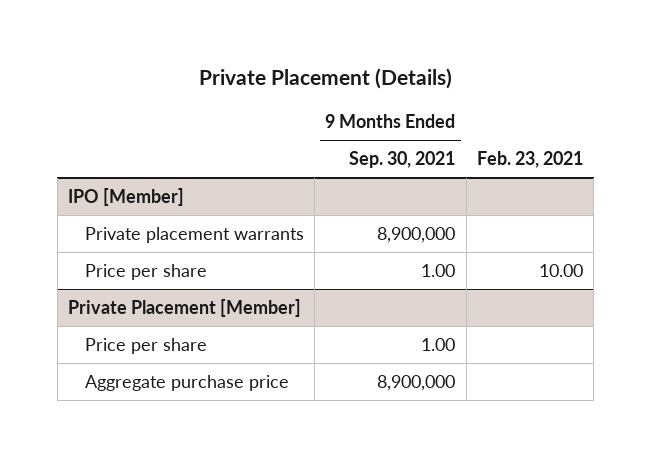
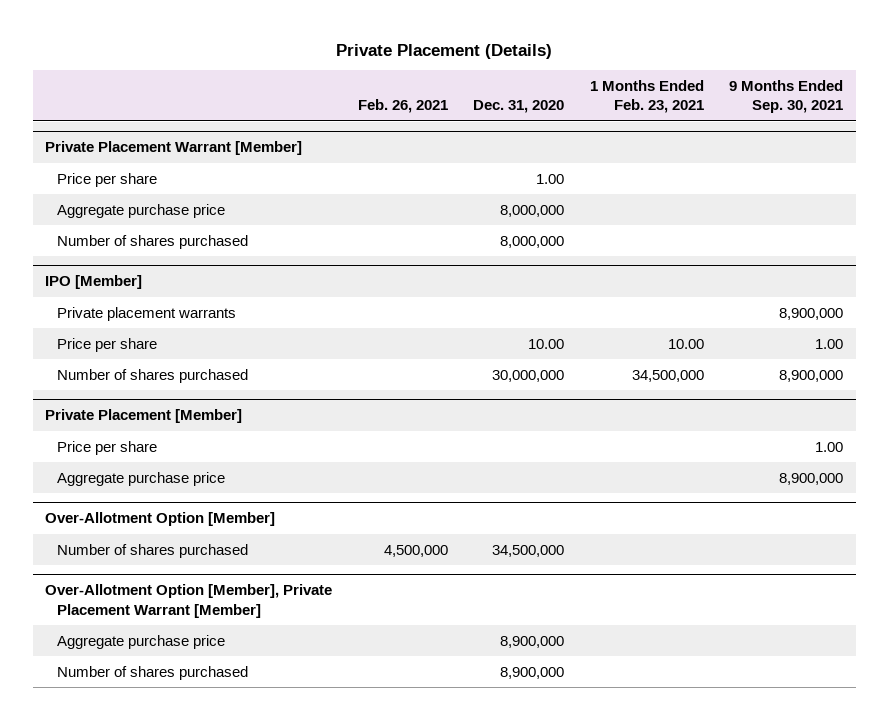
[476,151,583,169] Feb. 23, 2021 -> none
none -> [357,99,448,114] Feb. 26, 2021
none -> [473,100,565,114] Dec. 31, 2020
none -> [589,80,704,114] 1 Months Ended Feb. 23, 2021
none -> [45,141,303,156] Private Placement Warrant [Member]
none -> [57,172,158,187] Price per share
none -> [57,203,226,218] Aggregate purchase price
none -> [57,234,249,249] Number of shares purchased
none -> [57,368,249,383] Number of shares purchased
none -> [45,512,276,527] Over-Allotment Option [Member]
none -> [57,543,249,558] Number of shares purchased
none -> [45,584,333,618] Over-Allotment Option [Member], Private Placement Warrant [Member]
none -> [57,634,226,649] Aggregate purchase price
none -> [57,665,249,680] Number of shares purchased

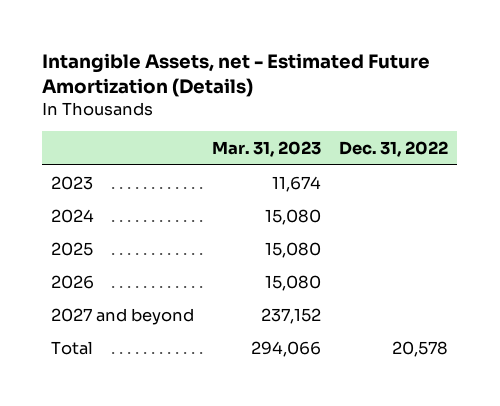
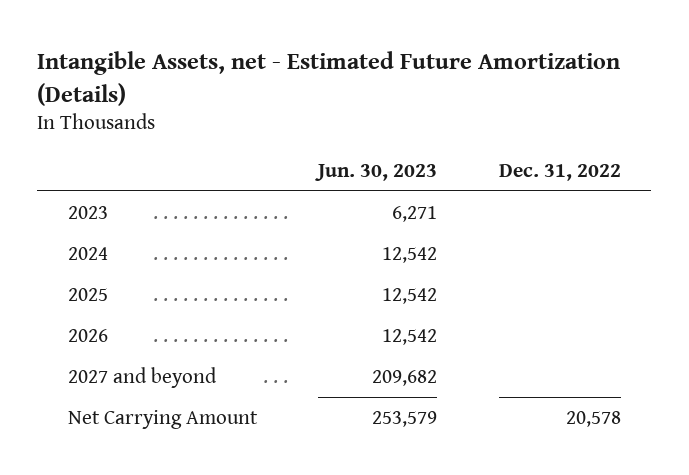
[212,140,322,157] Mar. 31, 2023 -> none
none -> [315,163,438,181] Jun. 30, 2023
[51,340,94,355] Total -> [68,409,259,429] Net Carrying Amount

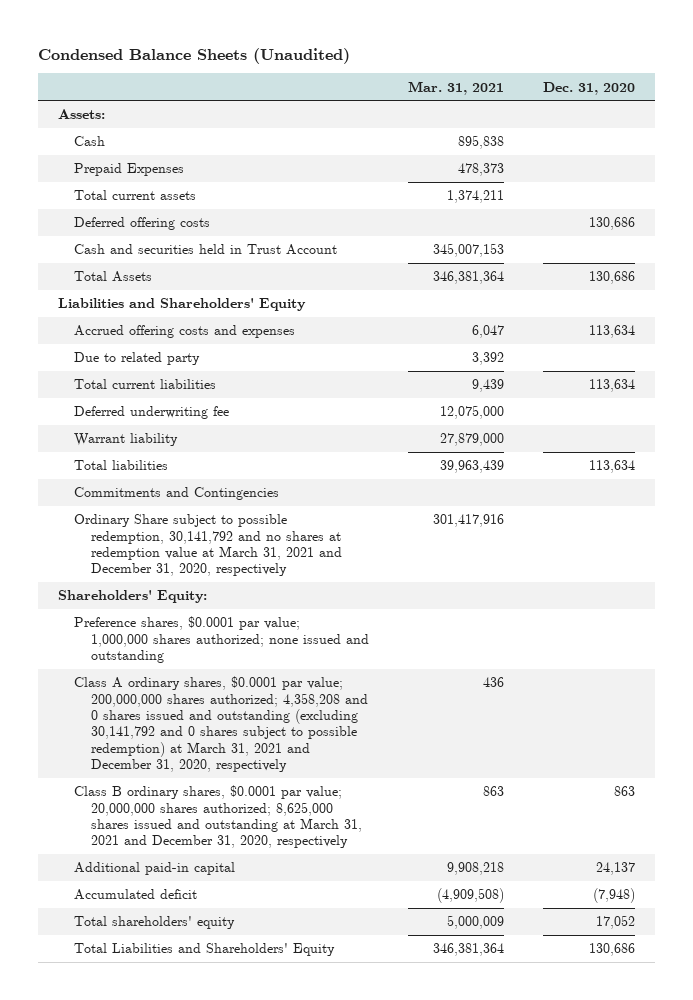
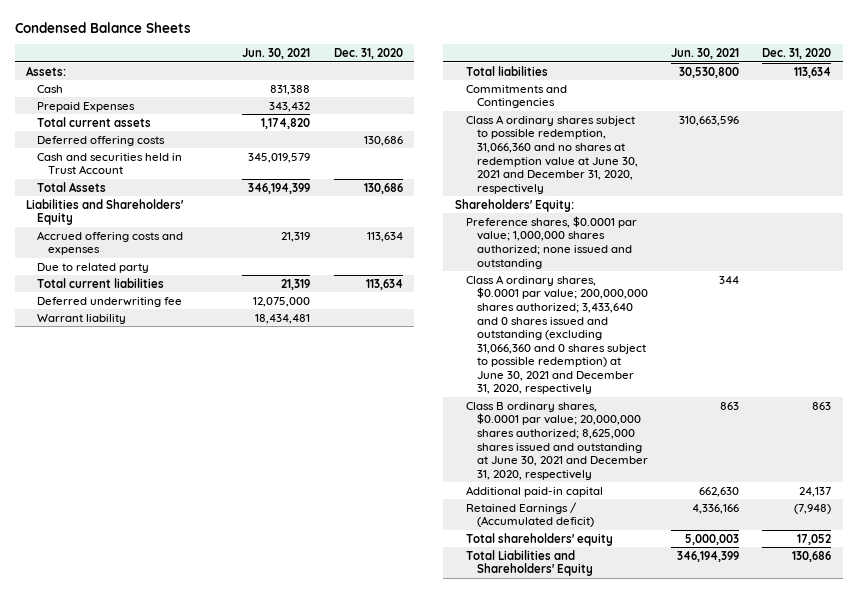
[38,47,351,64] Condensed Balance Sheets (Unaudited) -> [14,21,191,33] Condensed Balance Sheets
[408,80,505,95] Mar. 31, 2021 -> none
none -> [242,47,311,59] Jun. 30, 2021
[74,514,343,577] Ordinary Share subject to possible redemption, 30,141,792 and no shares at redemption value at March 31, 2021 and December 31, 2020, respectively -> [465,114,638,194] Class A ordinary shares subject to possible redemption, 31,066,360 and no shares at redemption value at June 30, 2021 and December 31, 2020, respectively
[74,676,369,772] Class A ordinary shares, $0.0001 par value; 200,000,000 shares authorized; 4,358,208 and 0 shares issued and outstanding (excluding 30,141,792 and 0 shares subject to possible redemption) at March 31, 2021 and December 31, 2020, respectively -> [465,274,648,395] Class A ordinary shares, $0.0001 par value; 200,000,000 shares authorized; 3,433,640 and 0 shares issued and outstanding (excluding 31,066,360 and 0 shares subject to possible redemption) at June 30, 2021 and December 31, 2020, respectively
[74,785,363,849] Class B ordinary shares, $0.0001 par value; 20,000,000 shares authorized; 8,625,000 shares issued and outstanding at March 31, 2021 and December 31, 2020, respectively -> [465,401,648,480] Class B ordinary shares, $0.0001 par value; 20,000,000 shares authorized; 8,625,000 shares issued and outstanding at June 30, 2021 and December 31, 2020, respectively
[74,889,198,901] Accumulated deficit -> [465,501,594,528] Retained Earnings / (Accumulated deficit)

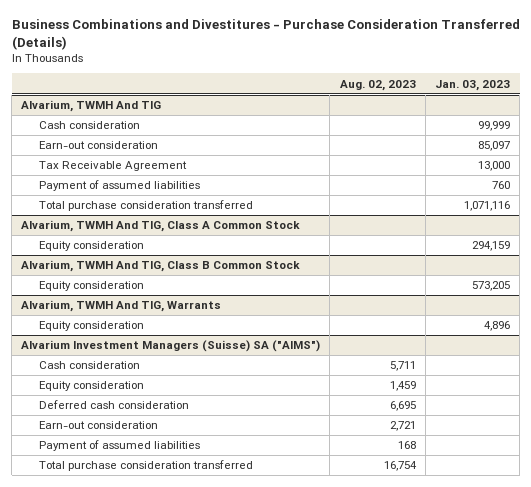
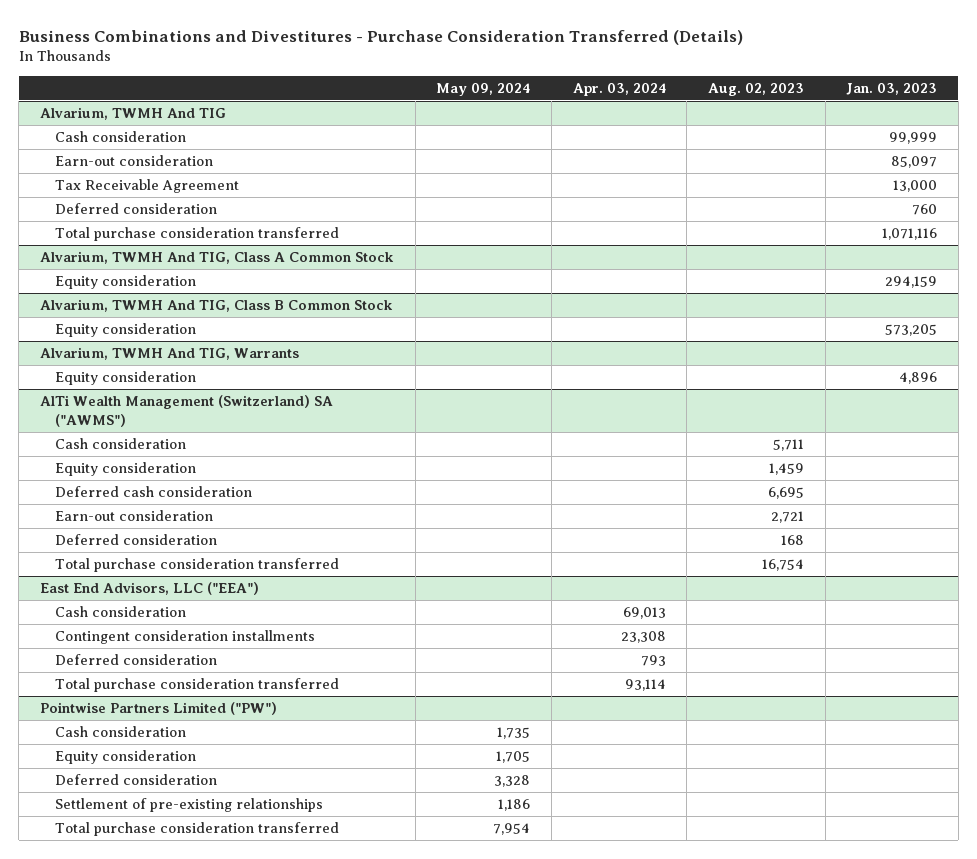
none -> [436,82,531,96] May 09, 2024
none -> [572,82,666,96] Apr. 03, 2024
[39,180,201,192] Payment of assumed liabilities -> [54,202,217,214] Deferred consideration
[21,340,321,353] Alvarium Investment Managers (Suisse) SA ("AIMS") -> [39,394,333,427] AlTi Wealth Management (Switzerland) SA ("AWMS")
[39,440,201,452] Payment of assumed liabilities -> [54,533,217,545] Deferred consideration
none -> [39,581,259,595] East End Advisors, LLC ("EEA")
none -> [54,605,186,617] Cash consideration
none -> [54,629,315,644] Contingent consideration installments
none -> [54,653,217,665] Deferred consideration
none -> [54,677,339,692] Total purchase consideration transferred
none -> [39,701,277,715] Pointwise Partners Limited ("PW")
none -> [54,725,186,737] Cash consideration
none -> [54,749,196,764] Equity consideration
none -> [54,773,217,785] Deferred consideration
none -> [54,797,323,812] Settlement of pre-existing relationships
none -> [54,821,339,836] Total purchase consideration transferred

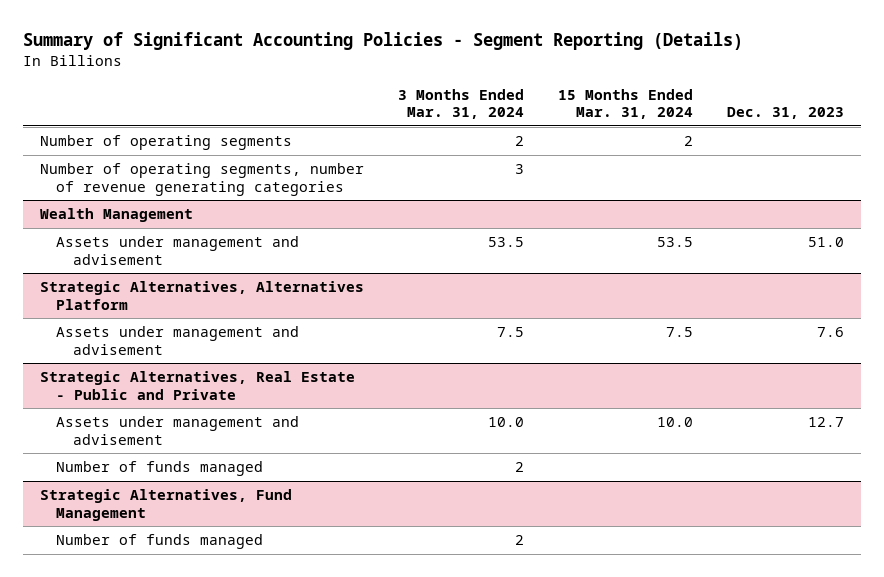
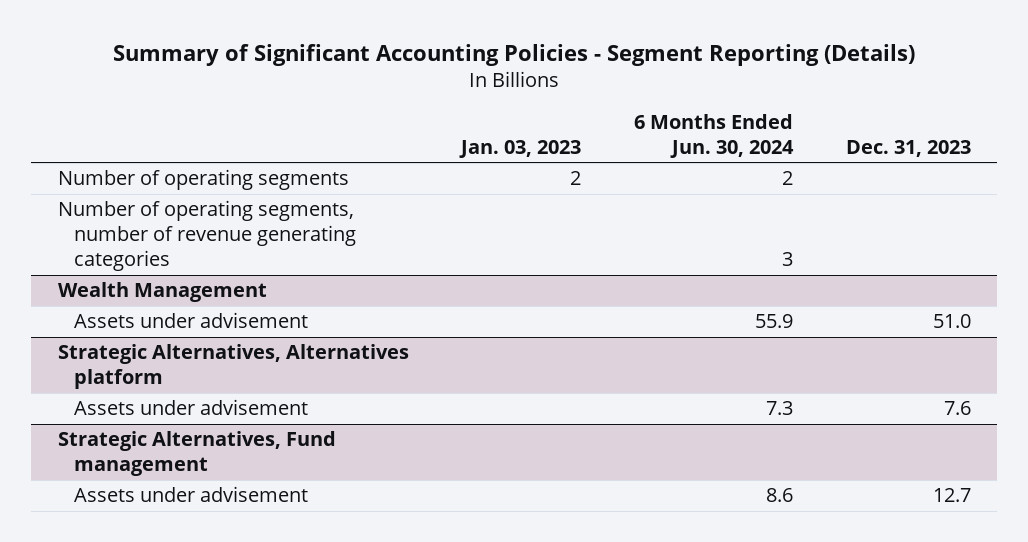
[397,88,524,119] 3 Months Ended Mar. 31, 2024 -> none
[557,88,693,119] 15 Months Ended Mar. 31, 2024 -> none
none -> [459,139,582,158] Jan. 03, 2023
none -> [634,113,795,158] 6 Months Ended Jun. 30, 2024
[39,371,355,400] Strategic Alternatives, Real Estate - Public and Private -> none
[56,416,300,445] Assets under management and advisement -> none
[56,461,264,477] Number of funds managed -> none
[56,534,264,550] Number of funds managed -> none
[56,236,300,265] Assets under management and advisement -> [73,312,308,329] Assets under advisement
[39,281,364,310] Strategic Alternatives, Alternatives Platform -> [57,344,409,390] Strategic Alternatives, Alternatives platform
[56,326,300,355] Assets under management and advisement -> [73,399,308,416] Assets under advisement
[39,489,292,521] Strategic Alternatives, Fund Management -> [57,431,336,477] Strategic Alternatives, Fund management
none -> [73,486,308,503] Assets under advisement

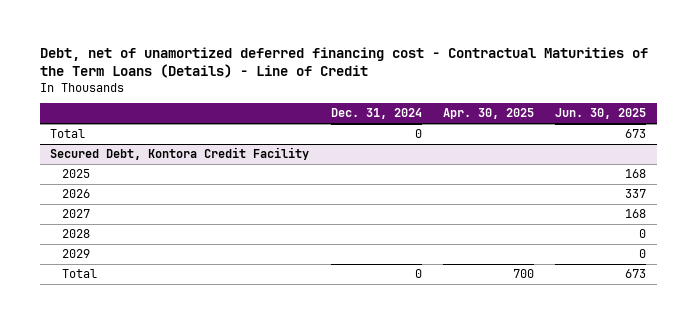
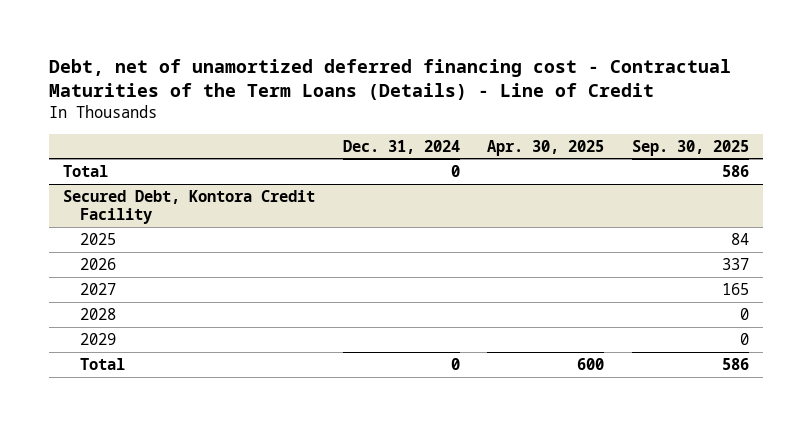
[555,108,647,120] Jun. 30, 2025 -> none
none -> [632,139,750,156] Sep. 30, 2025
[512,269,534,279] 700 -> [577,357,605,370] 600

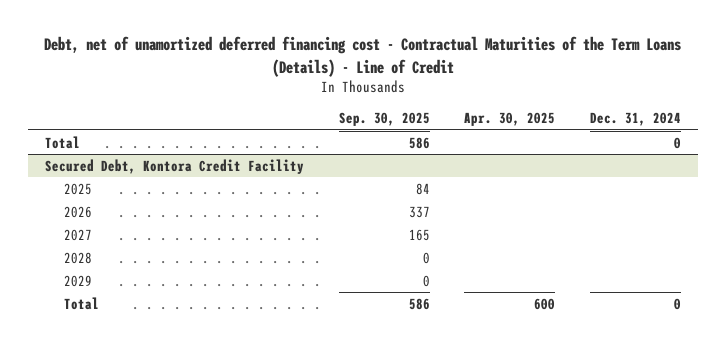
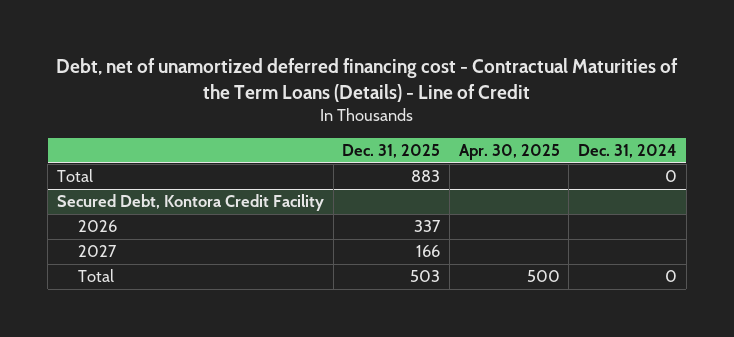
[338,112,430,127] Sep. 30, 2025 -> none
none -> [342,143,441,158] Dec. 31, 2025
[64,182,93,195] 2025 -> none
[64,251,93,264] 2028 -> none
[64,274,93,287] 2029 -> none
[534,297,556,310] 600 -> [526,270,560,283] 500

